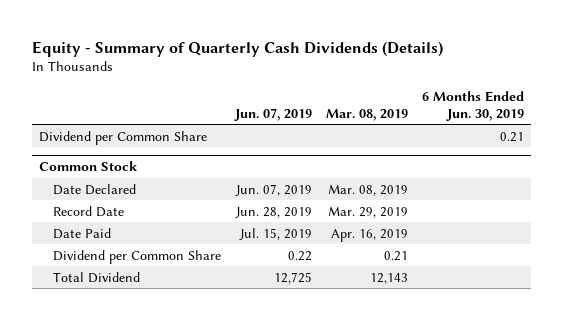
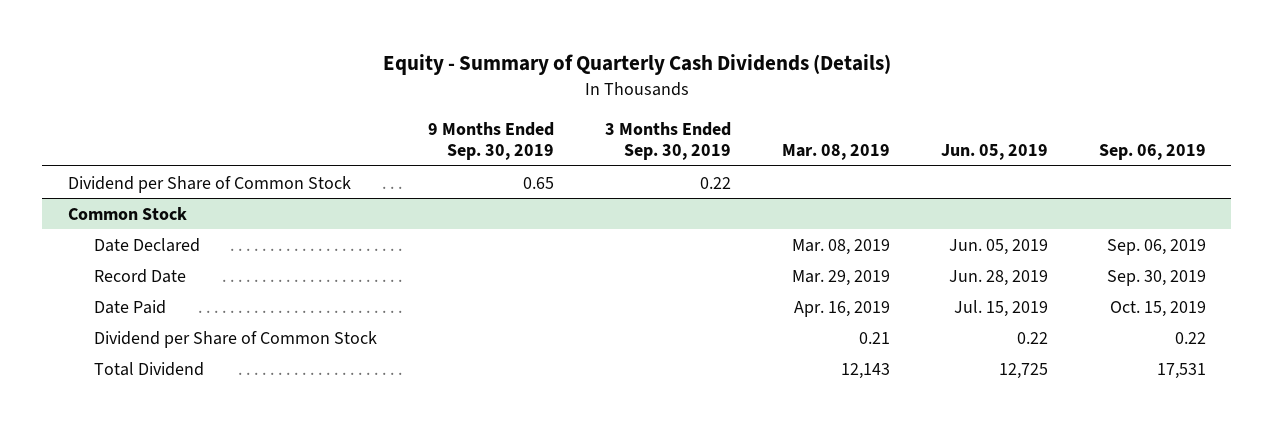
[234,107,313,121] Jun. 07, 2019 -> none
[422,90,525,121] 6 Months Ended Jun. 30, 2019 -> none
none -> [427,121,554,161] 9 Months Ended Sep. 30, 2019
none -> [604,121,731,161] 3 Months Ended Sep. 30, 2019
none -> [940,144,1048,161] Jun. 05, 2019
none -> [1098,144,1206,161] Sep. 06, 2019
[38,130,207,145] Dividend per Common Share -> [67,175,351,193] Dividend per Share of Common Stock
[52,249,221,264] Dividend per Common Share -> [93,330,377,348] Dividend per Share of Common Stock

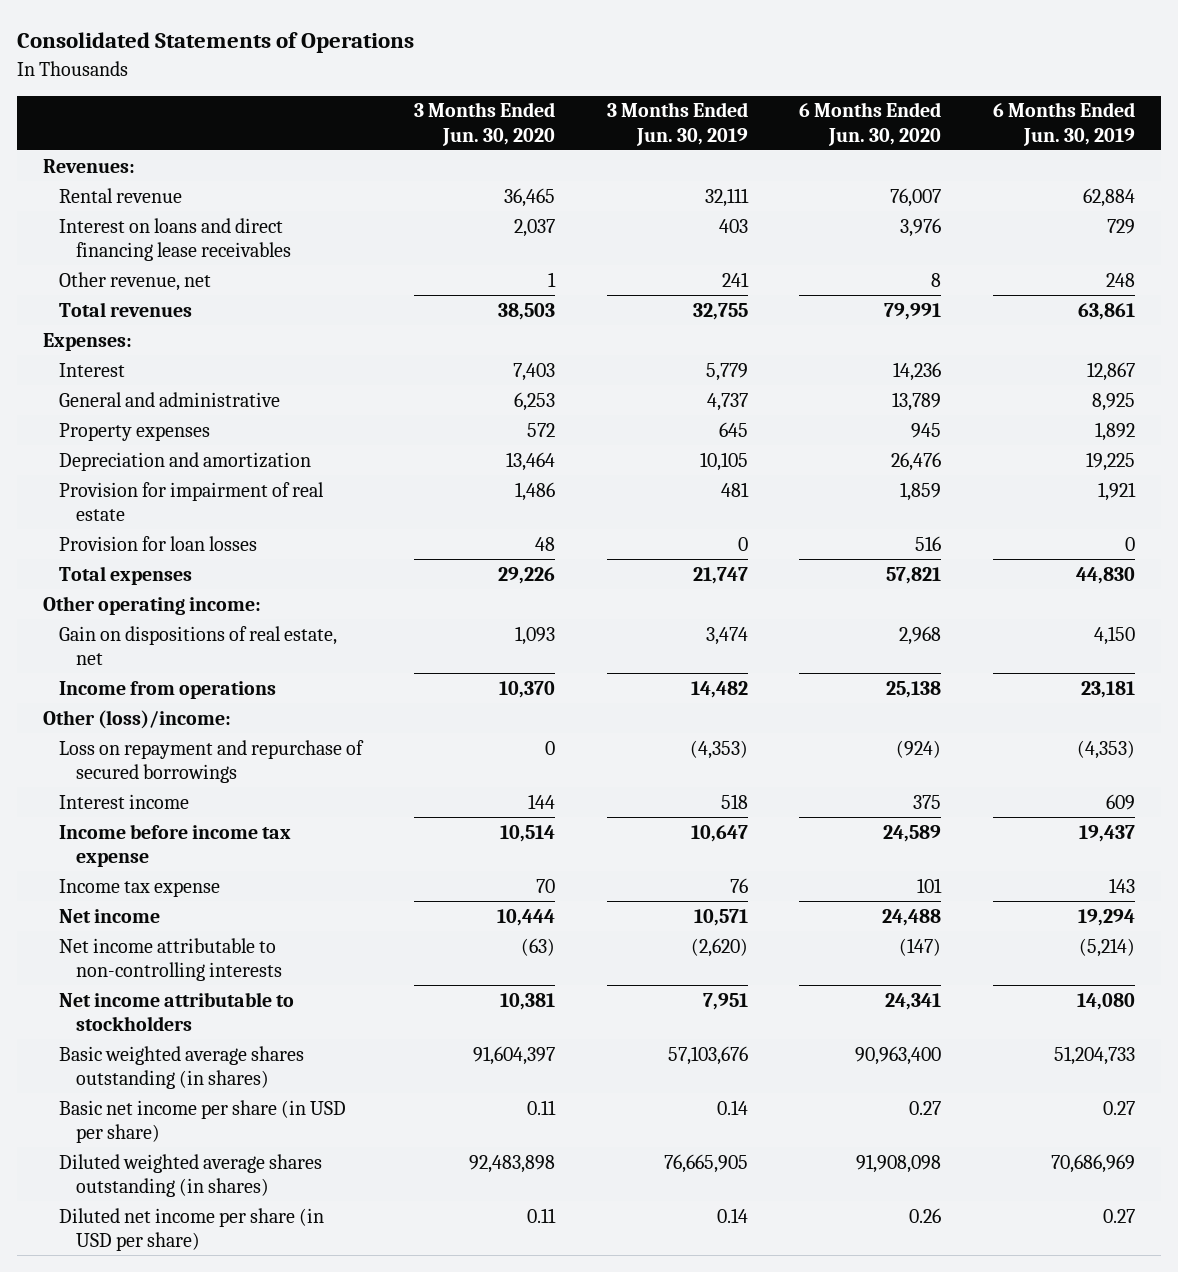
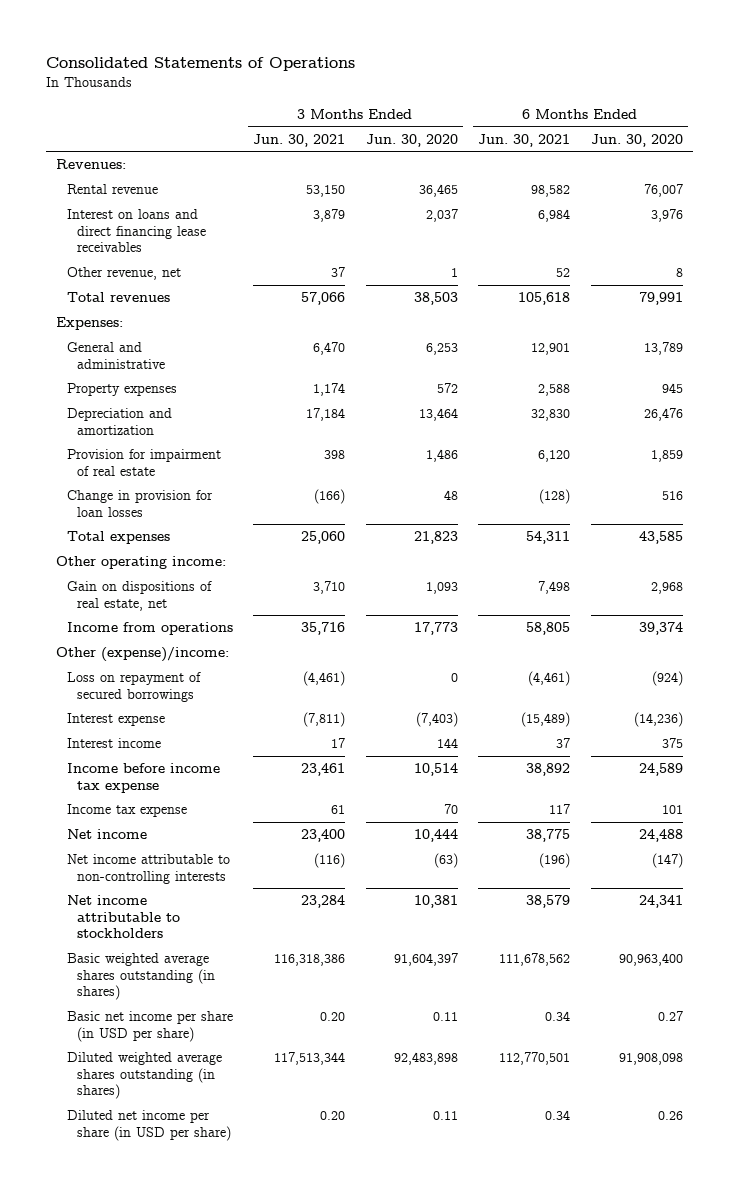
[606,102,748,146] 3 Months Ended Jun. 30, 2019 -> none
[993,102,1136,146] 6 Months Ended Jun. 30, 2019 -> none
none -> [253,133,346,147] Jun. 30, 2021
none -> [478,133,571,147] Jun. 30, 2021
[59,362,126,377] Interest -> none
[59,535,258,551] Provision for loan losses -> [66,490,213,517] Change in provision for loan losses
[497,566,555,584] 29,226 -> [413,531,458,545] 21,823
[886,566,942,584] 57,821 -> [638,531,683,545] 43,585
[498,680,555,698] 10,370 -> [413,622,458,636] 17,773
[886,680,942,698] 25,138 -> [638,622,683,636] 39,374
[42,709,231,729] Other (loss)/income: -> [56,647,230,663] Other (expense)/income:
[59,739,365,783] Loss on repayment and repurchase of secured borrowings -> [66,672,201,702] Loss on repayment of secured borrowings
none -> [66,713,165,727] Interest expense

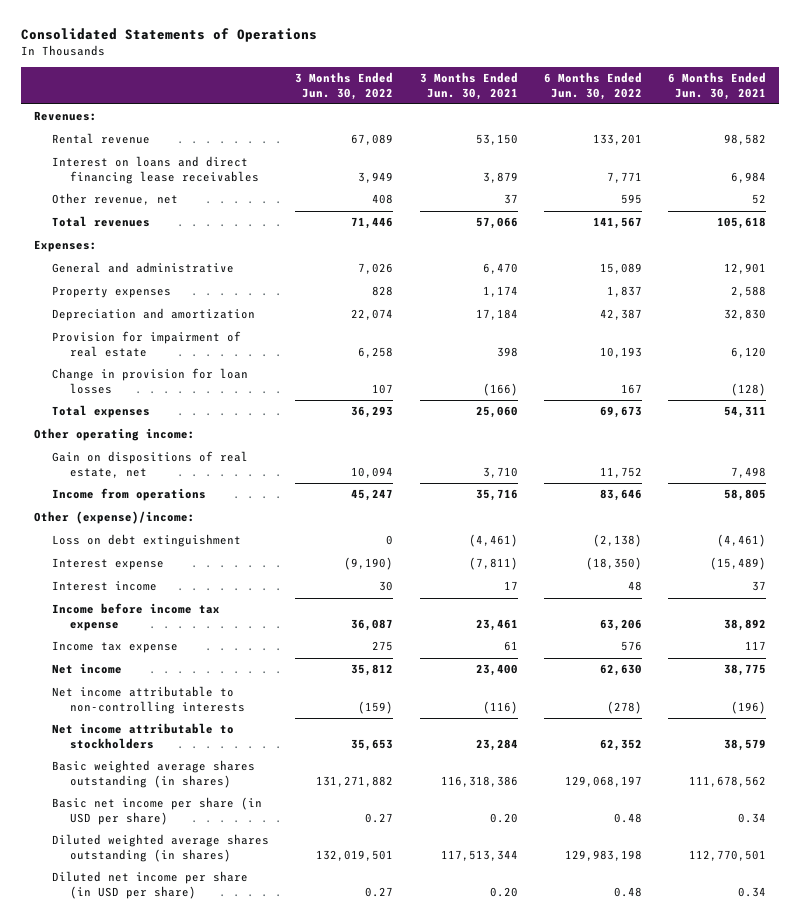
[365,133,458,147] Jun. 30, 2020 -> none
[590,133,683,147] Jun. 30, 2020 -> none
none -> [295,72,394,100] 3 Months Ended Jun. 30, 2022
none -> [543,72,642,100] 6 Months Ended Jun. 30, 2022
[66,672,201,702] Loss on repayment of secured borrowings -> [52,534,242,548] Loss on debt extinguishment

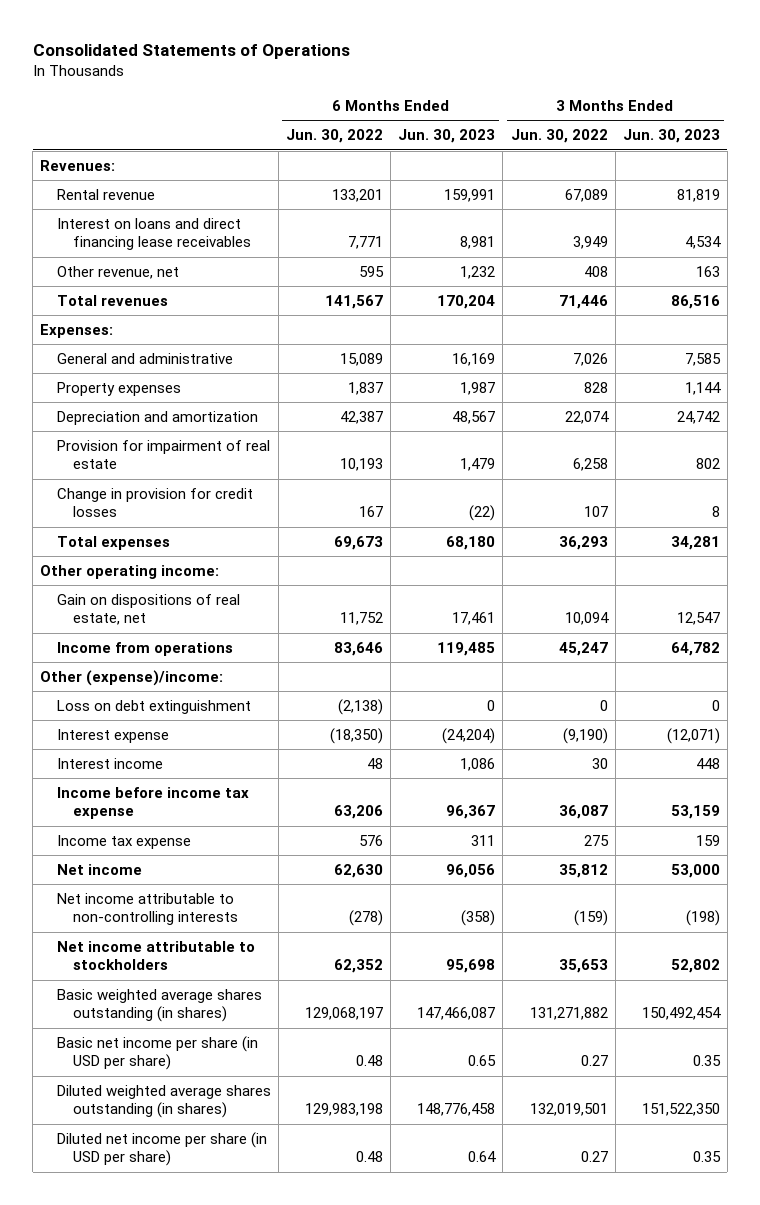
[419,72,518,100] 3 Months Ended Jun. 30, 2021 -> none
[667,72,766,100] 6 Months Ended Jun. 30, 2021 -> none
none -> [398,129,496,144] Jun. 30, 2023
none -> [622,129,720,144] Jun. 30, 2023
[52,368,249,394] Change in provision for loan losses -> [56,487,253,518] Change in provision for credit losses

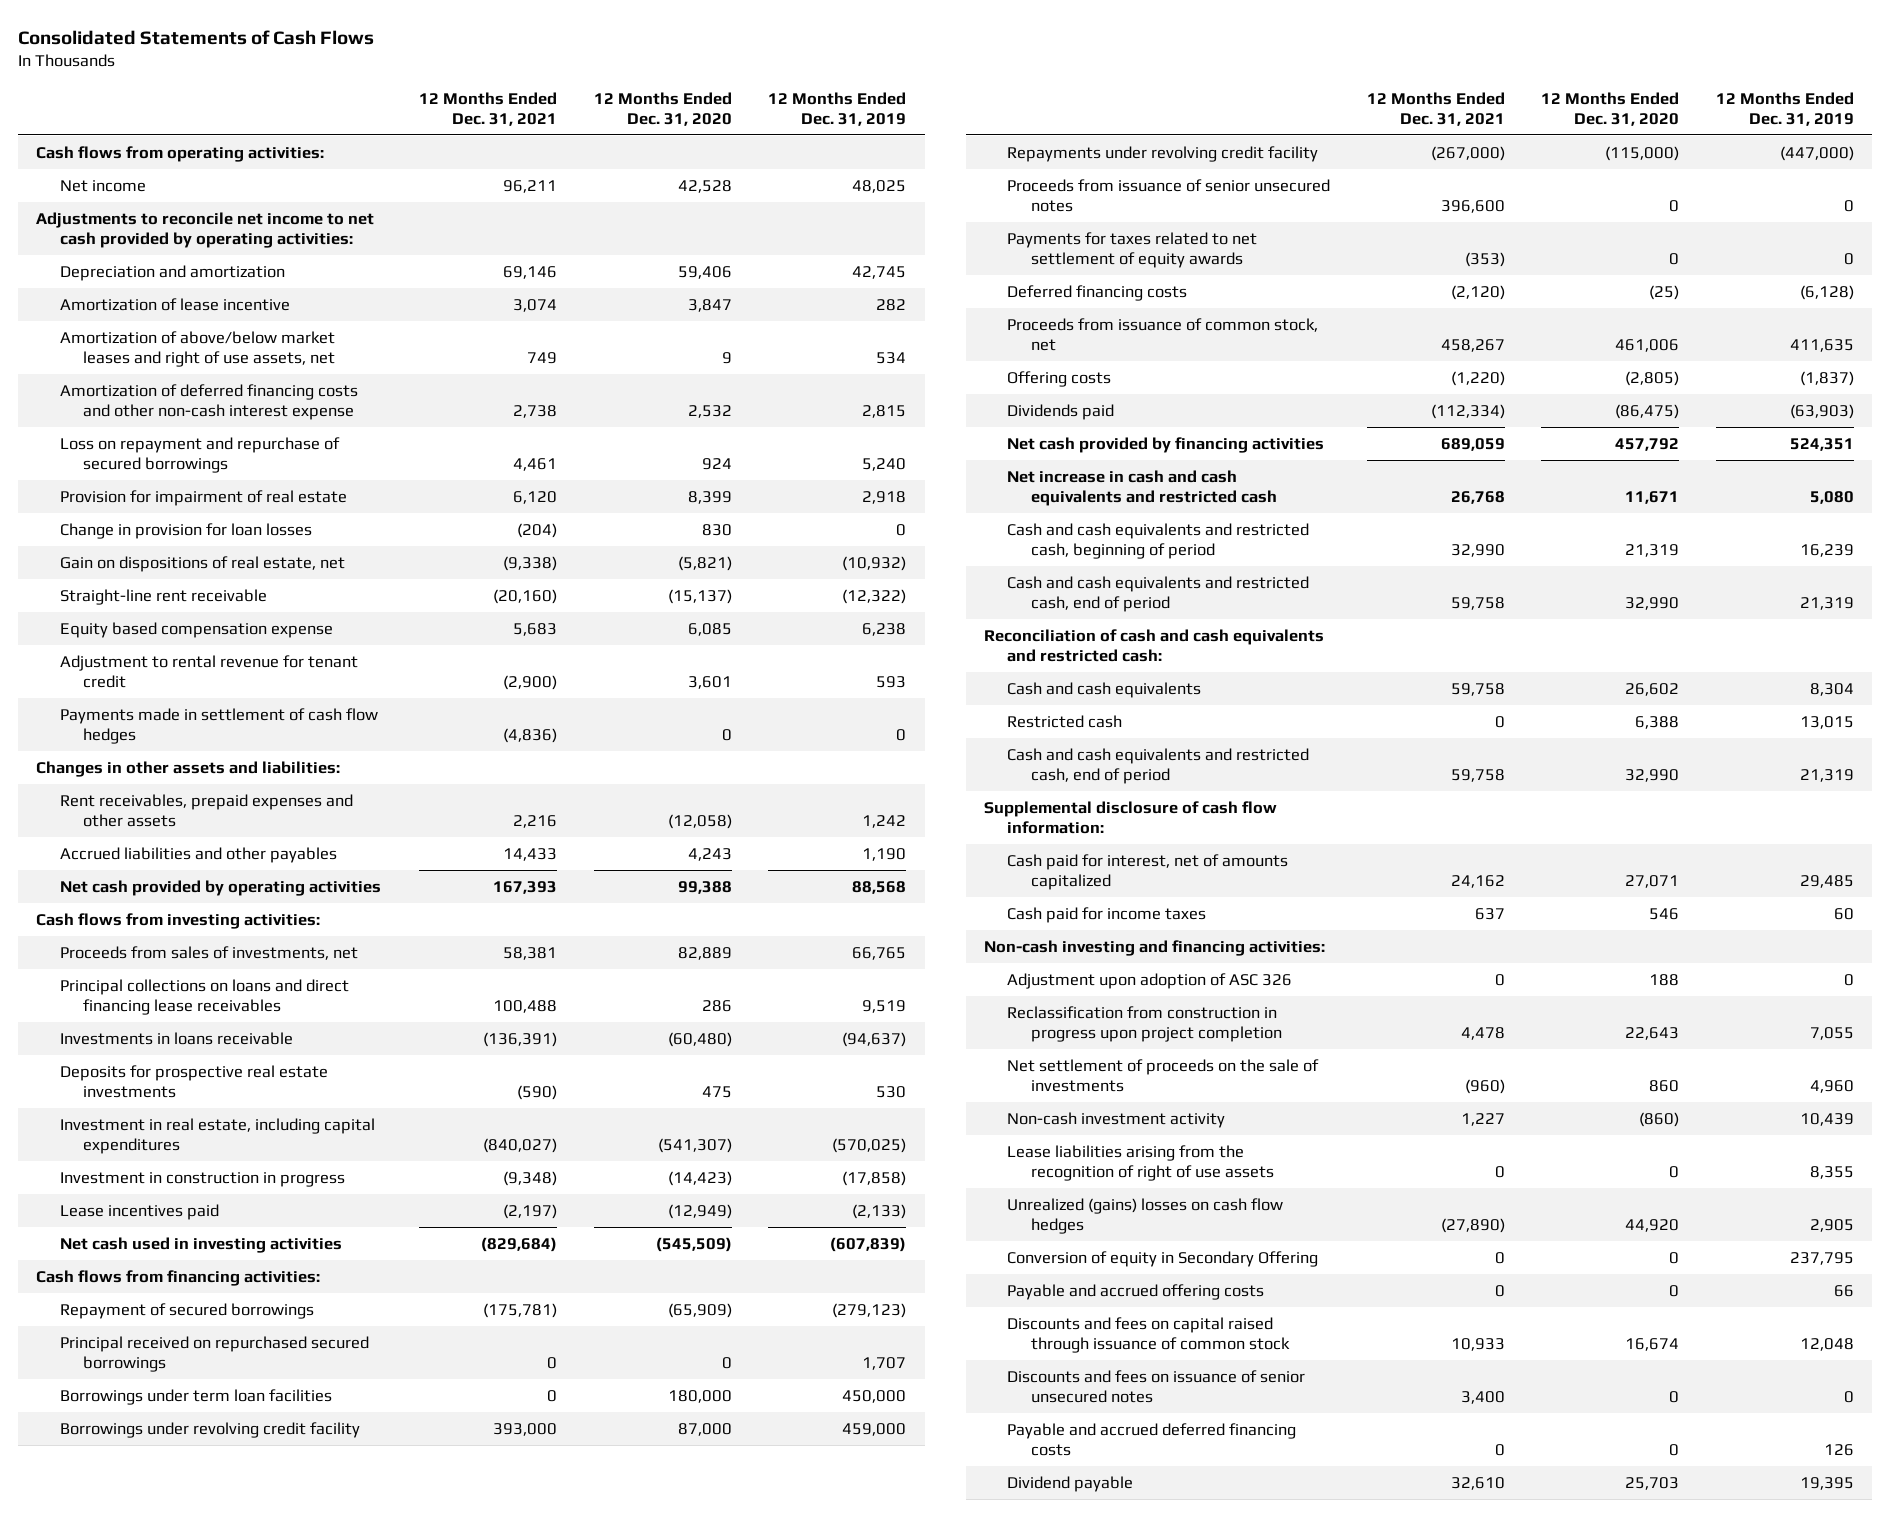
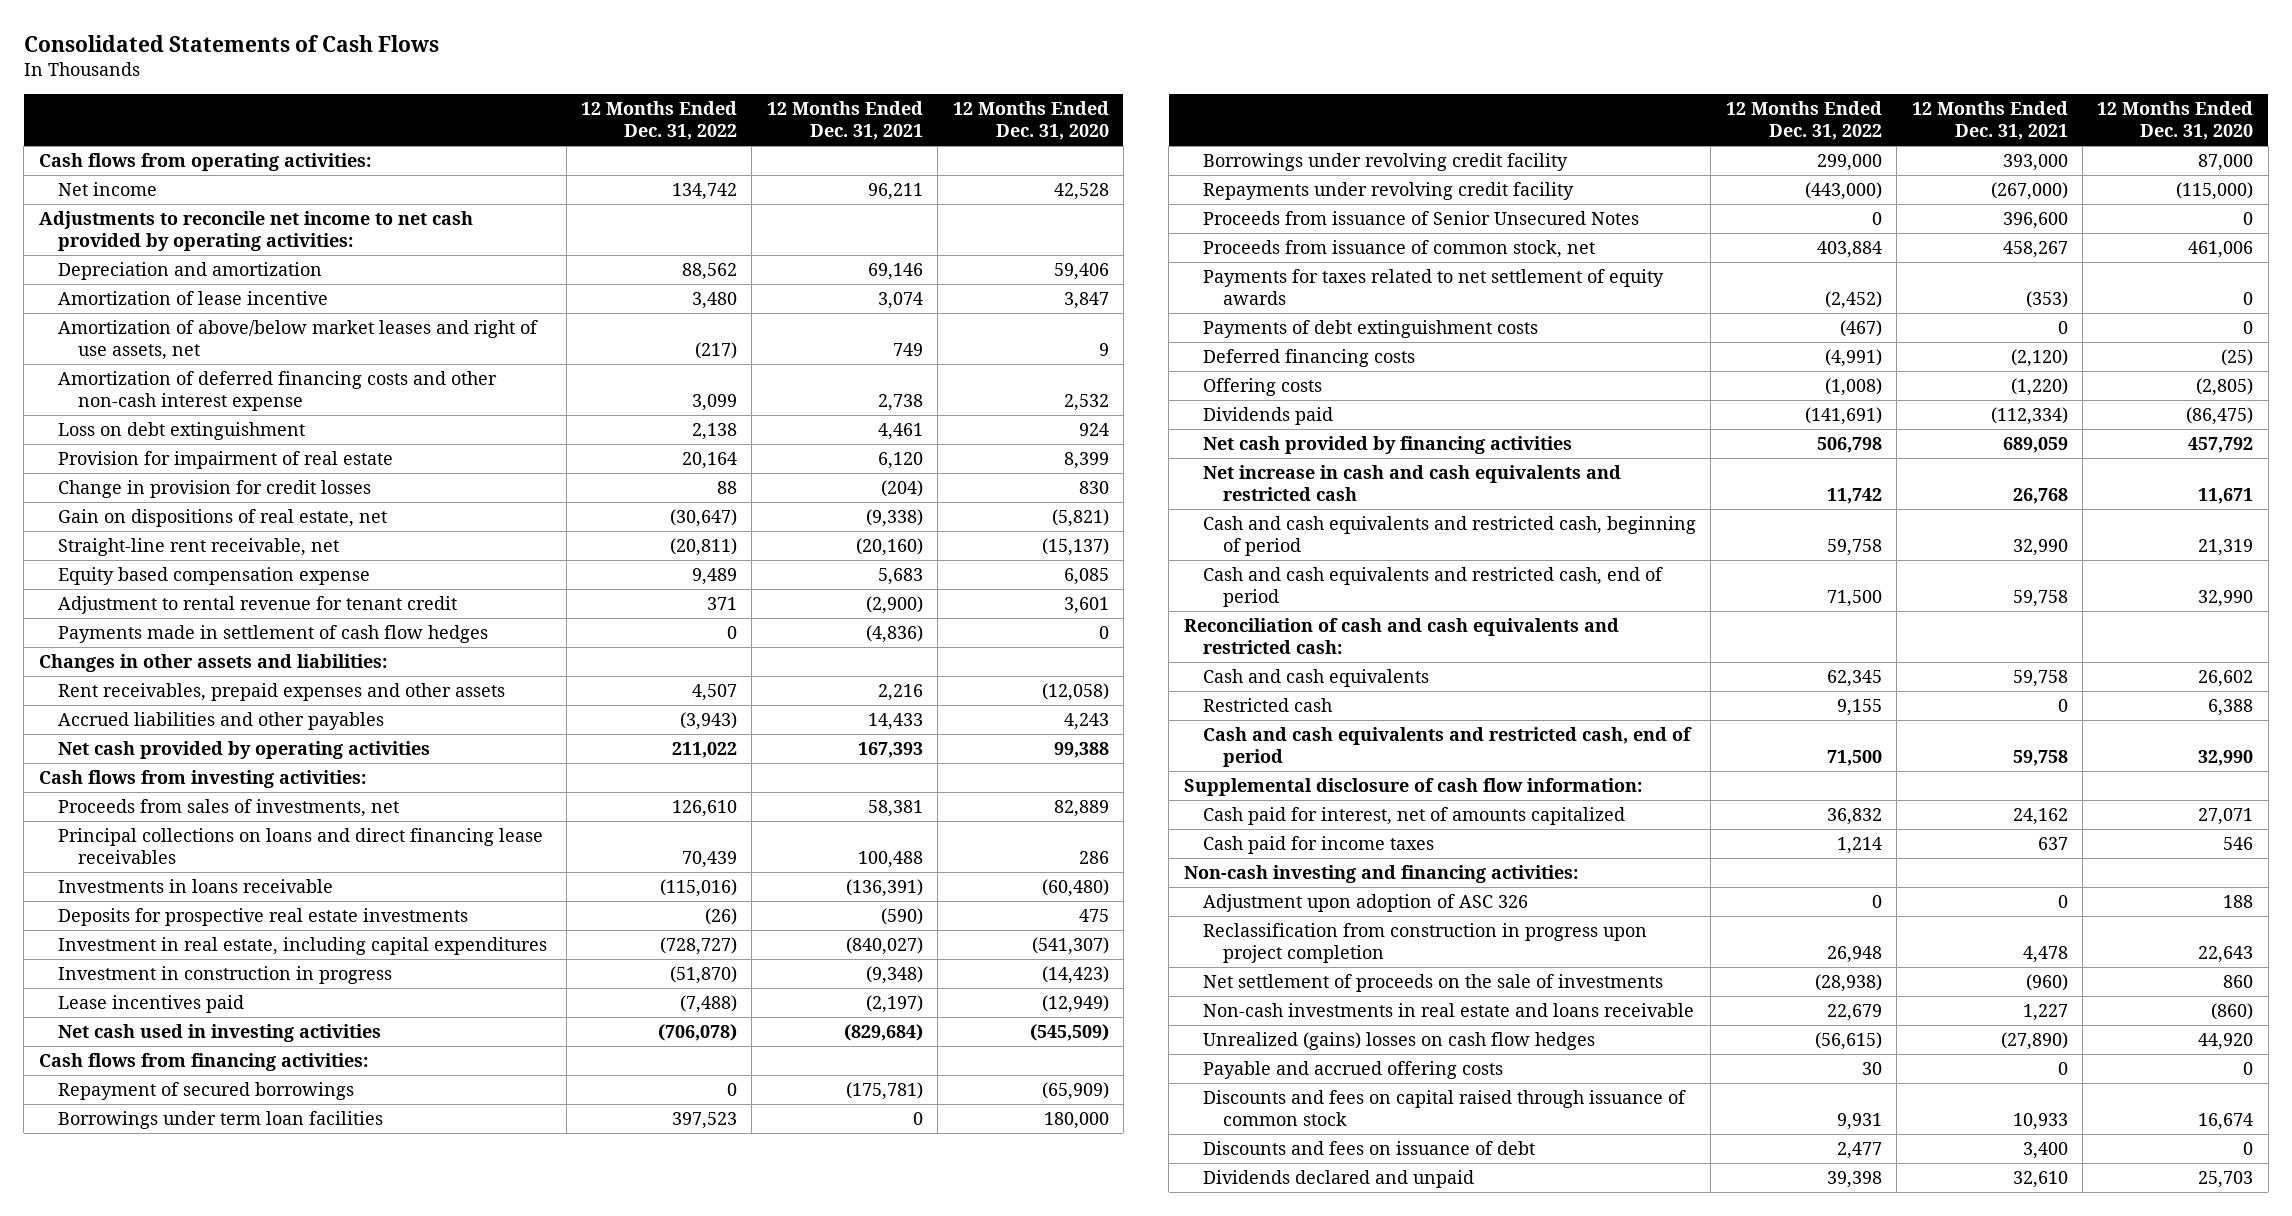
[768,91,907,126] 12 Months Ended Dec. 31, 2019 -> none
none -> [580,101,737,140] 12 Months Ended Dec. 31, 2022
[59,436,340,473] Loss on repayment and repurchase of secured borrowings -> [58,422,306,441] Loss on debt extinguishment
[59,522,312,539] Change in provision for loan losses -> [58,480,372,499] Change in provision for credit losses
[59,588,267,605] Straight-line rent receivable -> [58,538,340,557] Straight-line rent receivable, net
[59,1335,369,1372] Principal received on repurchased secured borrowings -> none
[1007,178,1331,212] Proceeds from issuance of senior unsecured notes -> [1203,211,1640,226] Proceeds from issuance of Senior Unsecured Notes
[1007,317,1319,351] Proceeds from issuance of common stock, net -> [1203,240,1596,259] Proceeds from issuance of common stock, net
none -> [1203,320,1539,339] Payments of debt extinguishment costs
[1007,1144,1274,1181] Lease liabilities arising from the recognition of right of use assets -> none
[1007,1111,1226,1128] Non-cash investment activity -> [1203,1003,1695,1018] Non-cash investments in real estate and loans receivable
[1007,1250,1319,1267] Conversion of equity in Secondary Offering -> none
[1007,1422,1297,1456] Payable and accrued deferred financing costs -> none
[1007,1369,1306,1403] Discounts and fees on issuance of senior unsecured notes -> [1203,1141,1536,1156] Discounts and fees on issuance of debt
[1007,1475,1134,1492] Dividend payable -> [1203,1170,1475,1189] Dividends declared and unpaid

